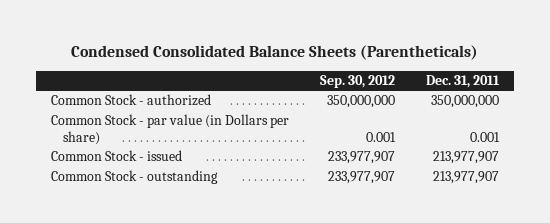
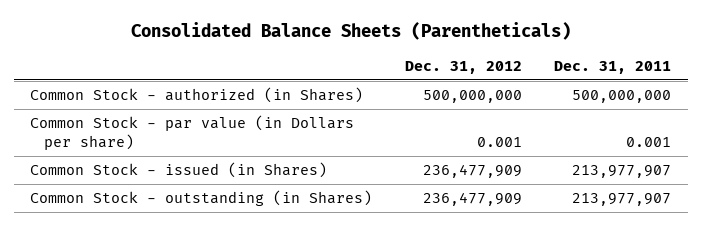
[70,44,478,60] Condensed Consolidated Balance Sheets (Parentheticals) -> [130,21,571,40] Consolidated Balance Sheets (Parentheticals)
[319,75,395,89] Sep. 30, 2012 -> none
none -> [404,60,522,74] Dec. 31, 2012
[51,94,212,107] Common Stock - authorized -> [30,87,364,104] Common Stock - authorized (in Shares)
[430,95,499,109] 350,000,000 -> [572,90,672,104] 500,000,000
[51,150,183,162] Common Stock - issued -> [30,162,328,179] Common Stock - issued (in Shares)
[51,170,219,185] Common Stock - outstanding -> [30,190,373,207] Common Stock - outstanding (in Shares)

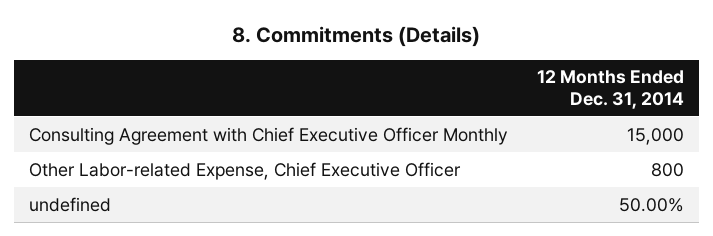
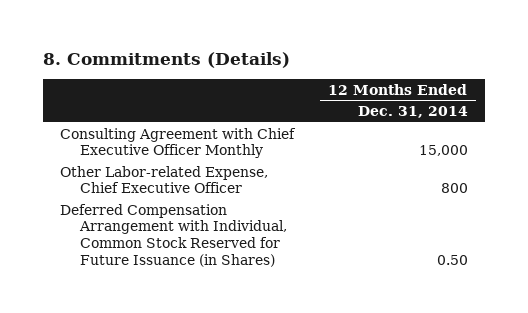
[28,196,111,212] undefined -> none
none -> [60,203,288,267] Deferred Compensation Arrangement with Individual, Common Stock Reserved for Future Issuance (in Shares)

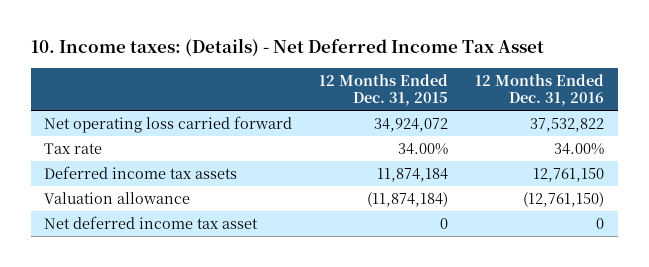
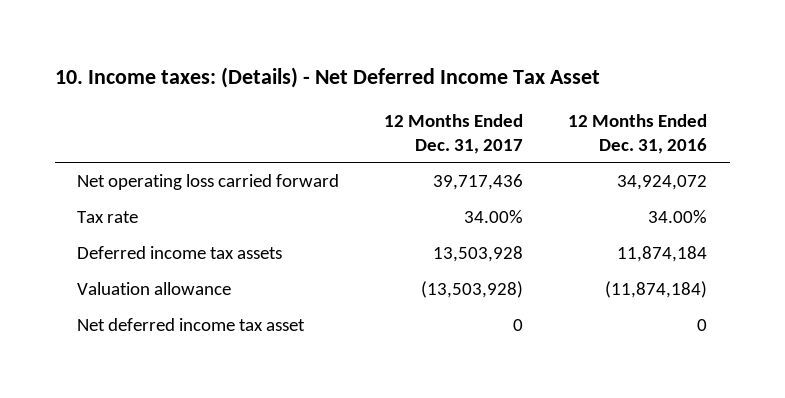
[319,74,449,106] 12 Months Ended Dec. 31, 2015 -> none
none -> [384,114,524,154] 12 Months Ended Dec. 31, 2017
[530,118,605,133] 37,532,822 -> [617,175,708,191] 34,924,072
[533,168,605,183] 12,761,150 -> [617,246,708,263] 11,874,184
[523,192,605,208] (12,761,150) -> [605,281,708,299] (11,874,184)

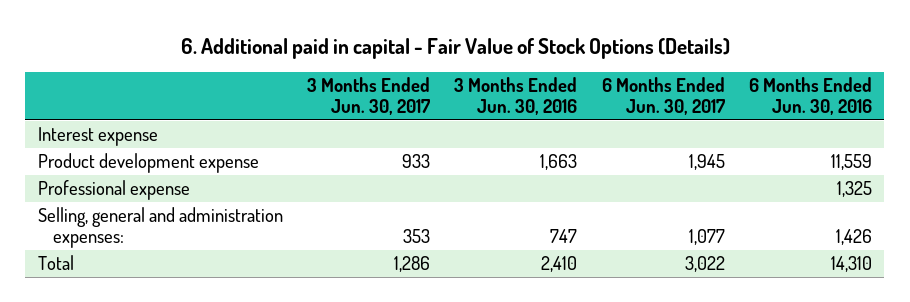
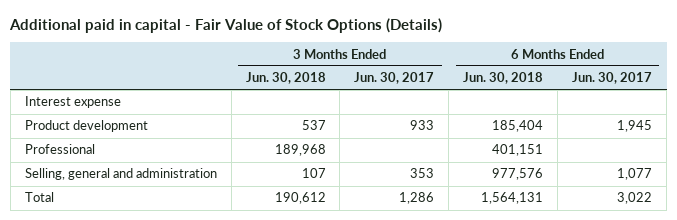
[180,37,730,59] 6. Additional paid in capital - Fair Value of Stock Options (Details) -> [9,17,443,33] Additional paid in capital - Fair Value of Stock Options (Details)
[454,77,578,116] 3 Months Ended Jun. 30, 2016 -> none
[749,77,873,116] 6 Months Ended Jun. 30, 2016 -> none
none -> [245,72,326,85] Jun. 30, 2018
none -> [463,72,544,85] Jun. 30, 2018
[37,153,259,174] Product development expense -> [24,120,148,133] Product development
[37,180,190,201] Professional expense -> [24,144,95,155] Professional
[37,207,283,249] Selling, general and administration expenses: -> [24,168,217,181] Selling, general and administration

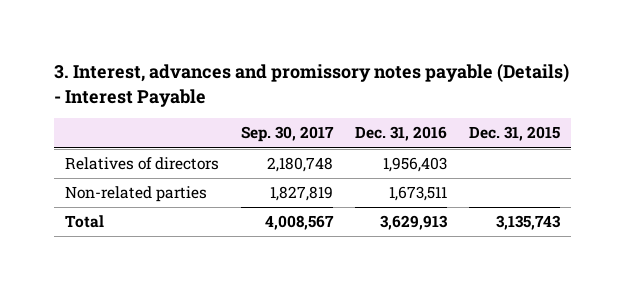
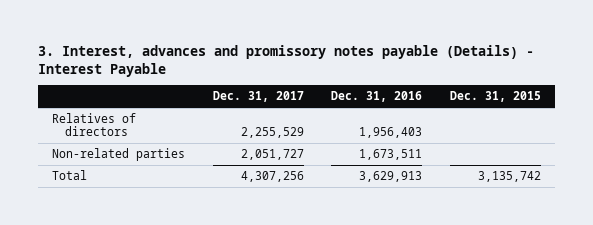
[241,126,335,143] Sep. 30, 2017 -> none
none -> [212,91,304,103] Dec. 31, 2017
[496,215,562,231] 3,135,743 -> [478,171,542,183] 3,135,742

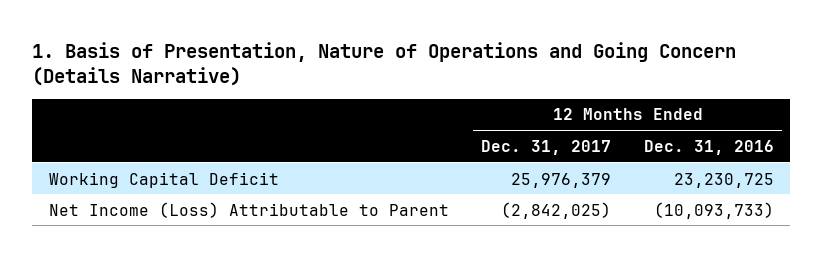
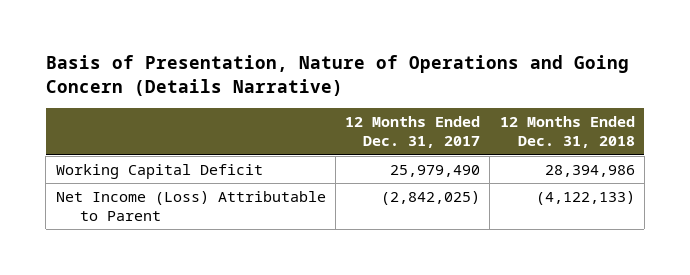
[32,41,737,86] 1. Basis of Presentation, Nature of Operations and Going Concern (Details Narrative) -> [45,55,629,97] Basis of Presentation, Nature of Operations and Going Concern (Details Narrative)
[644,139,775,155] Dec. 31, 2016 -> none
none -> [499,116,635,149] 12 Months Ended Dec. 31, 2018
[511,172,612,188] 25,976,379 -> [390,165,481,178] 25,979,490

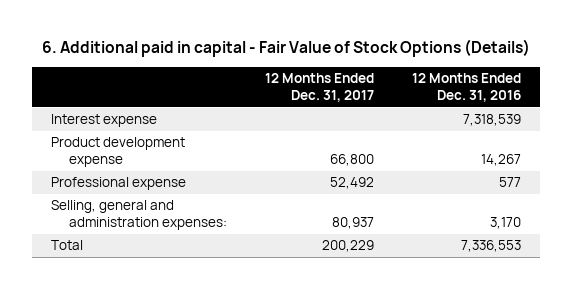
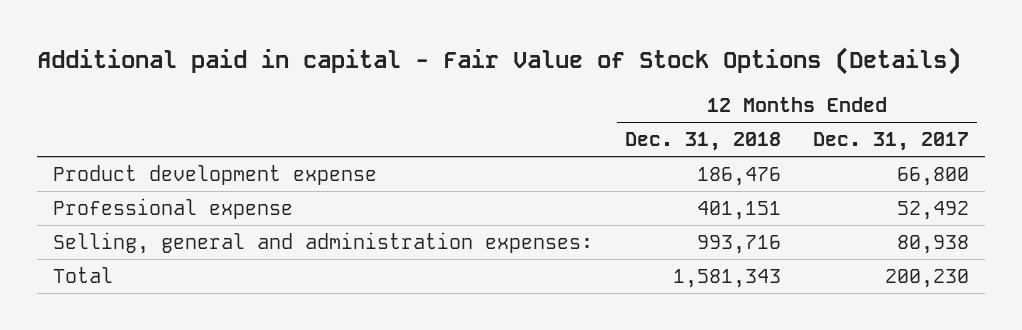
[41,39,530,58] 6. Additional paid in capital - Fair Value of Stock Options (Details) -> [36,46,961,75] Additional paid in capital - Fair Value of Stock Options (Details)
[411,73,521,103] 12 Months Ended Dec. 31, 2016 -> none
none -> [624,132,781,152] Dec. 31, 2018
[50,114,157,128] Interest expense -> none
[331,217,374,230] 80,937 -> [896,235,969,255] 80,938
[321,240,374,253] 200,229 -> [884,269,969,289] 200,230

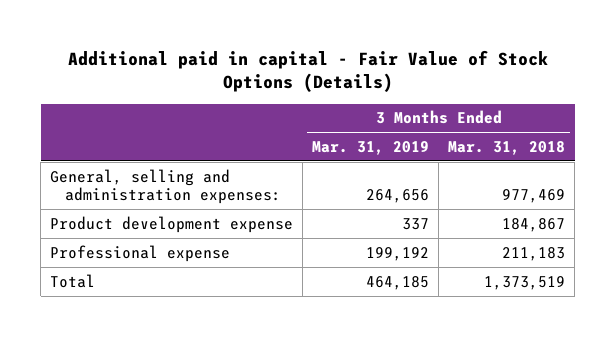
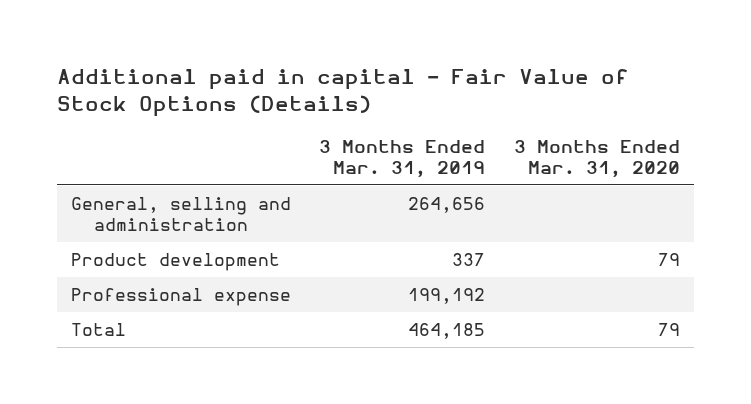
[448,140,566,155] Mar. 31, 2018 -> none
none -> [513,139,680,179] 3 Months Ended Mar. 31, 2020
[50,168,282,205] General, selling and administration expenses: -> [70,196,291,232] General, selling and administration
[50,215,294,233] Product development expense -> [70,252,280,271] Product development

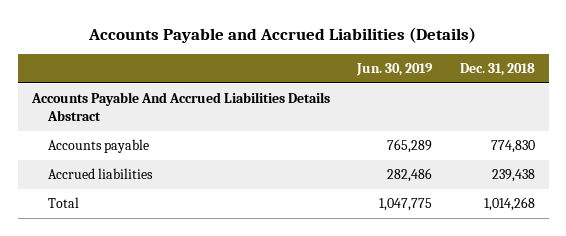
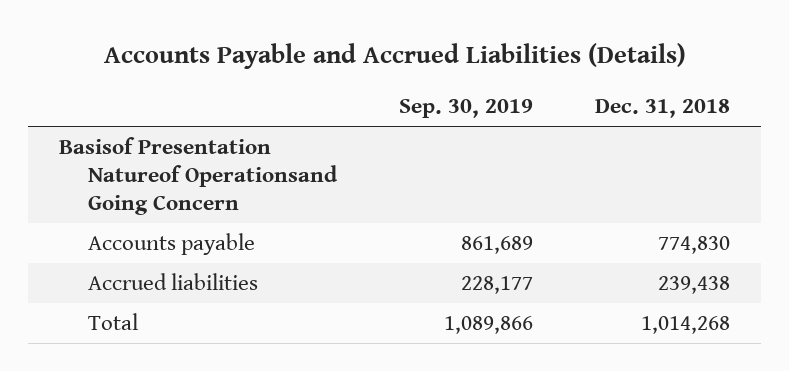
[356,63,434,77] Jun. 30, 2019 -> none
none -> [398,99,533,119] Sep. 30, 2019
[30,92,330,121] Accounts Payable And Accrued Liabilities Details Abstract -> [58,137,338,216] Basisof Presentation Natureof Operationsand Going Concern

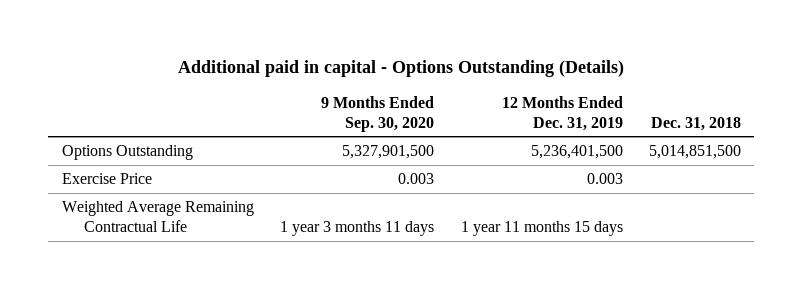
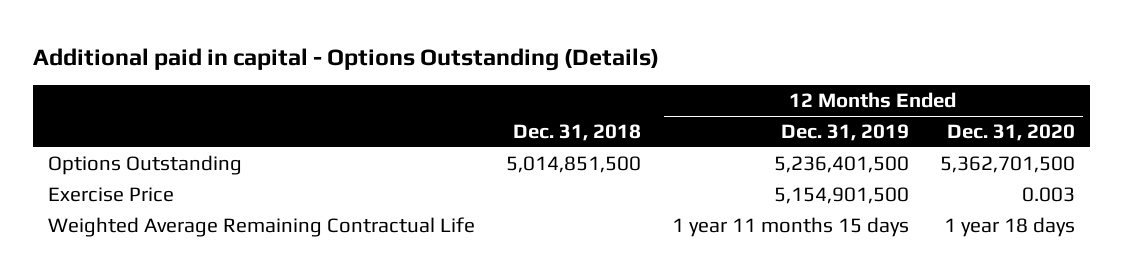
[321,95,435,132] 9 Months Ended Sep. 30, 2020 -> none
none -> [946,124,1075,142] Dec. 31, 2020
[586,172,623,184] 0.003 -> [774,187,910,205] 5,154,901,500

